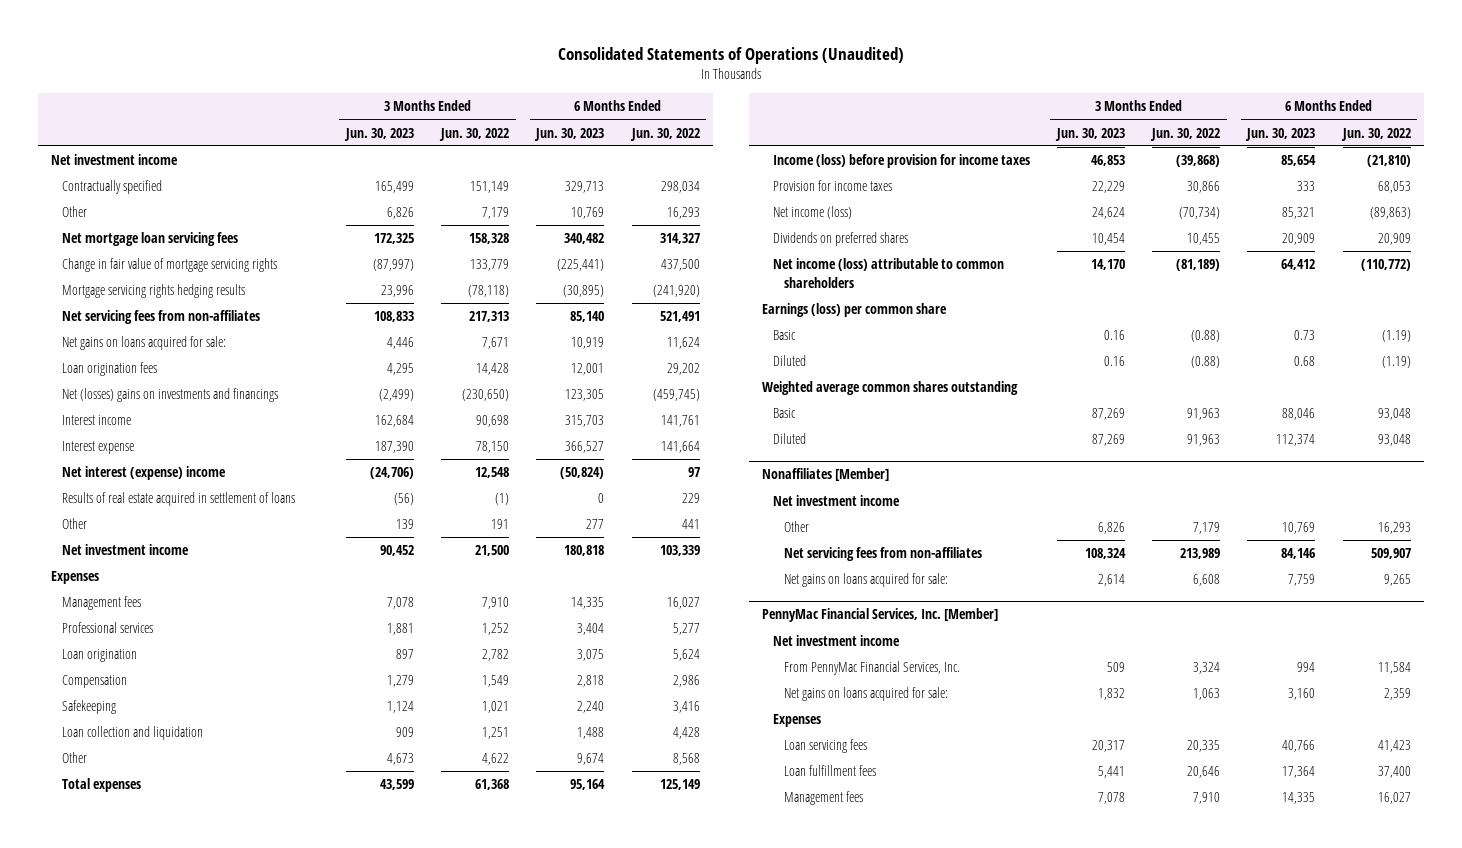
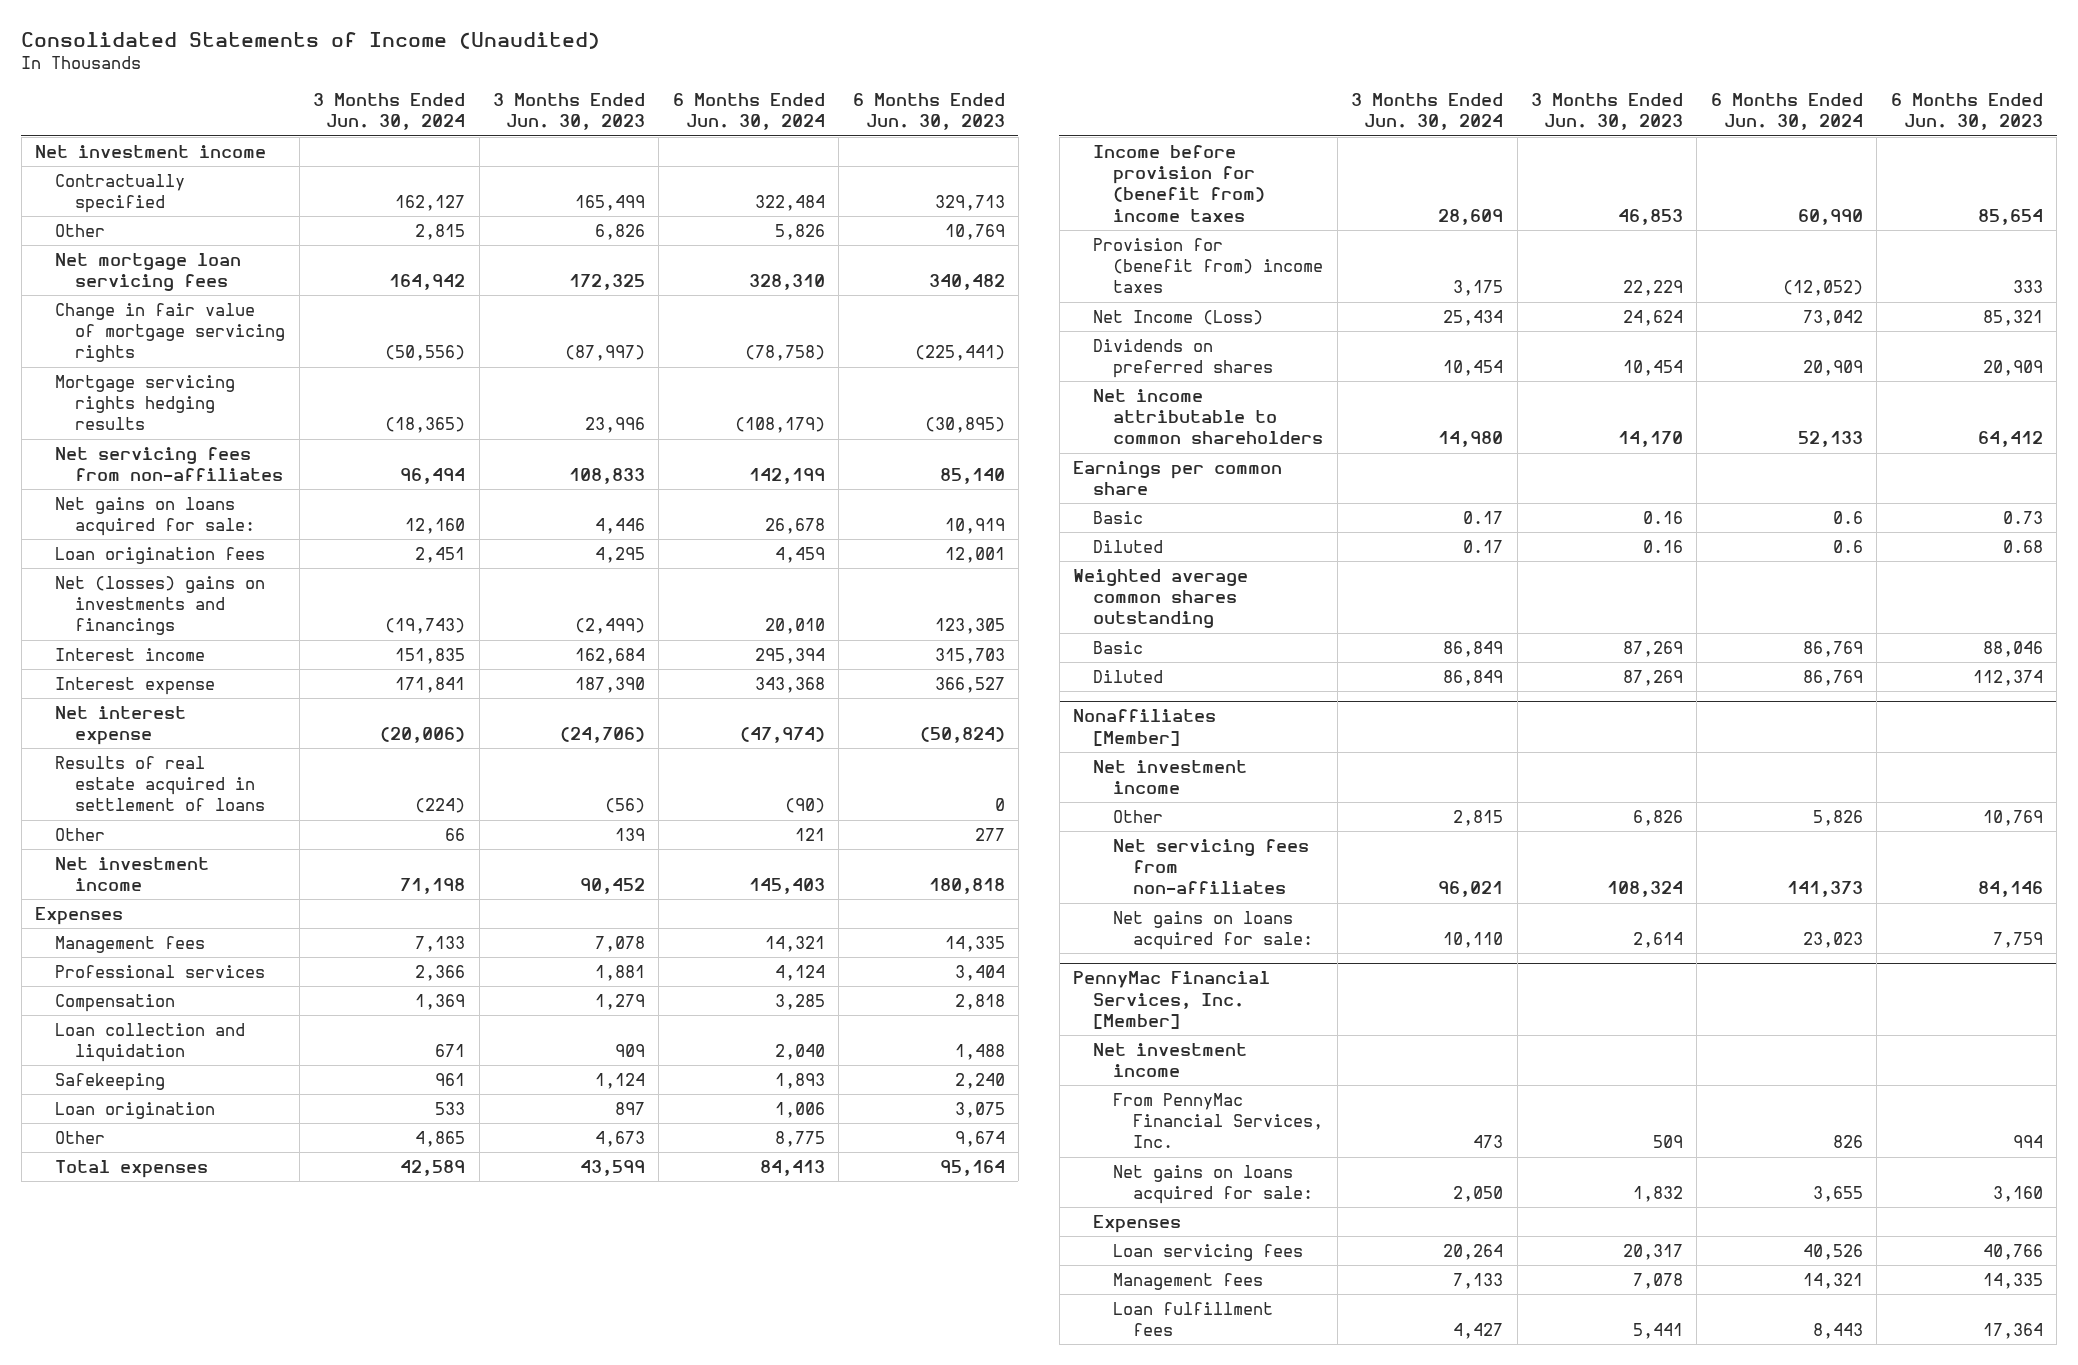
[557,46,904,64] Consolidated Statements of Operations (Unaudited) -> [21,31,601,49] Consolidated Statements of Income (Unaudited)
[439,127,510,141] Jun. 30, 2022 -> none
[629,127,700,141] Jun. 30, 2022 -> none
none -> [313,93,466,131] 3 Months Ended Jun. 30, 2024
none -> [672,93,825,131] 6 Months Ended Jun. 30, 2024
[62,466,227,481] Net interest (expense) income -> [55,705,187,746] Net interest expense
[62,700,117,715] Safekeeping -> [55,1072,166,1091] Safekeeping
[62,649,138,663] Loan origination -> [55,1101,216,1119] Loan origination
[773,154,1031,169] Income (loss) before provision for income taxes -> [1093,144,1266,222] Income before provision for (benefit from) income taxes
[773,180,893,192] Provision for income taxes -> [1093,237,1324,294] Provision for (benefit from) income taxes
[773,206,853,220] Net income (loss) -> [1093,309,1264,325] Net Income (Loss)
[773,258,1005,288] Net income (loss) attributable to common shareholders -> [1093,388,1324,445] Net income attributable to common shareholders
[762,303,948,318] Earnings (loss) per common share -> [1073,460,1283,496] Earnings per common share
[783,765,876,777] Loan fulfillment fees -> [1113,1301,1274,1337] Loan fulfillment fees

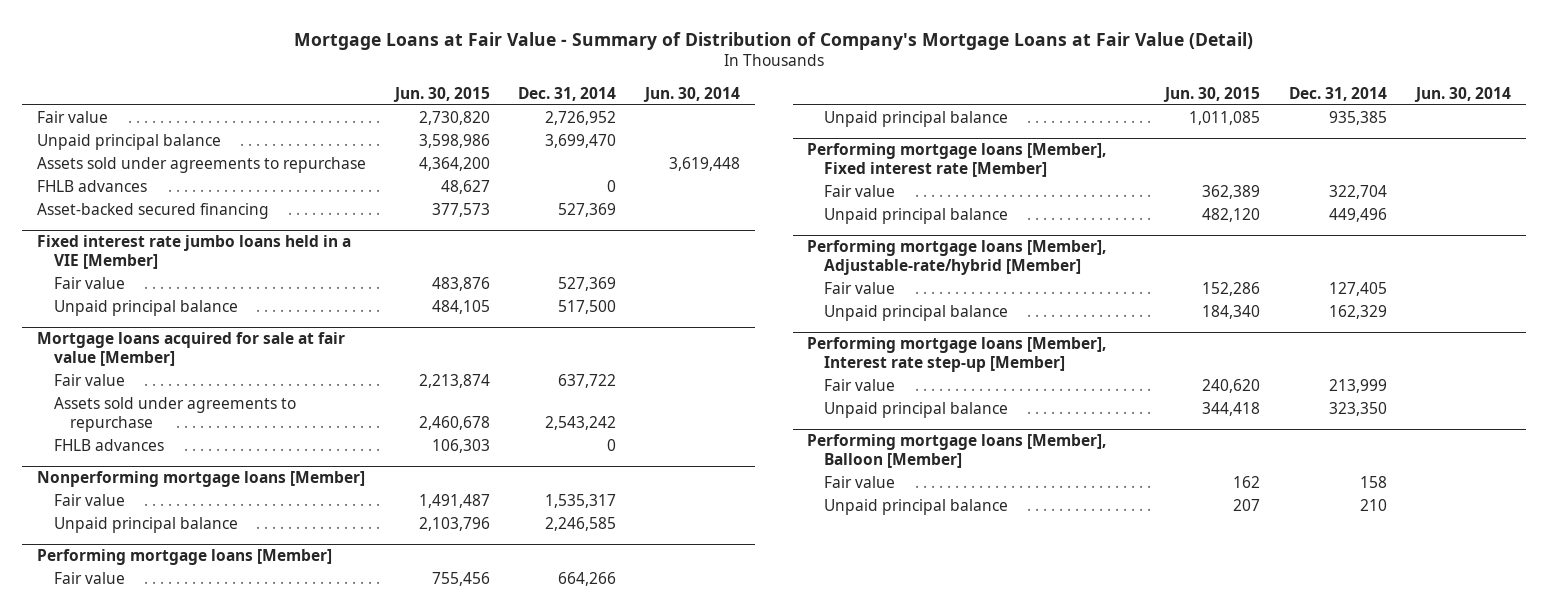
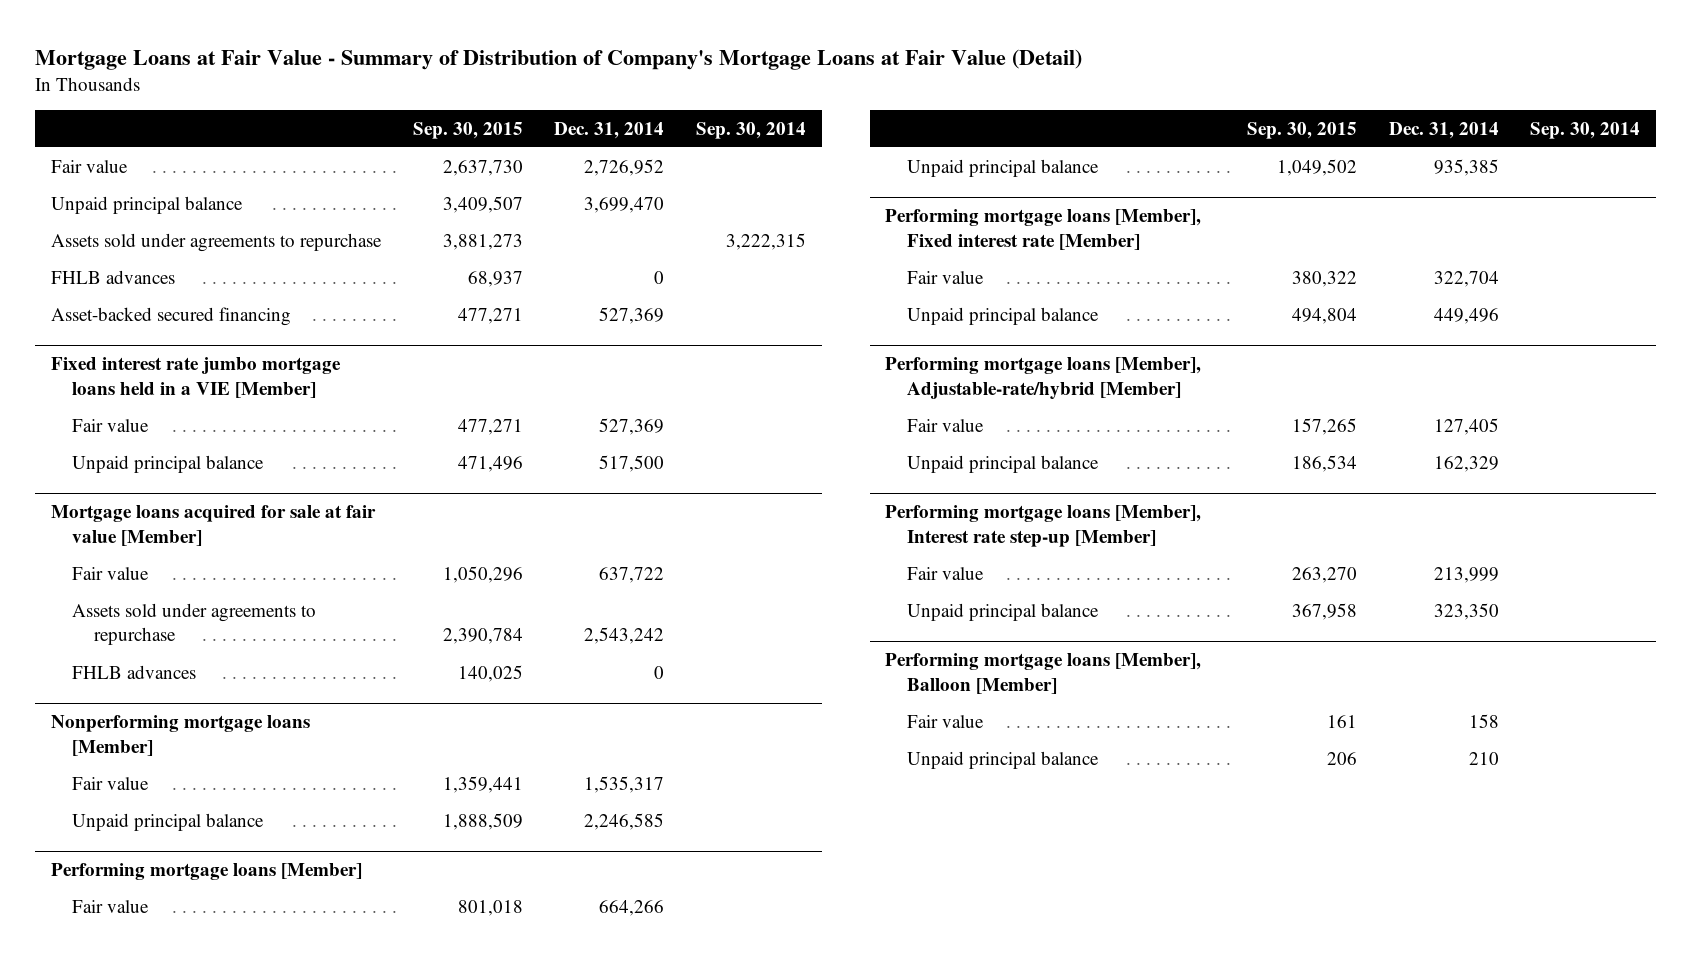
[392,86,490,102] Jun. 30, 2015 -> none
[643,86,741,102] Jun. 30, 2014 -> none
none -> [412,121,523,139] Sep. 30, 2015
none -> [696,121,807,139] Sep. 30, 2014
[36,235,351,270] Fixed interest rate jumbo loans held in a VIE [Member] -> [51,357,342,398] Fixed interest rate jumbo mortgage loans held in a VIE [Member]

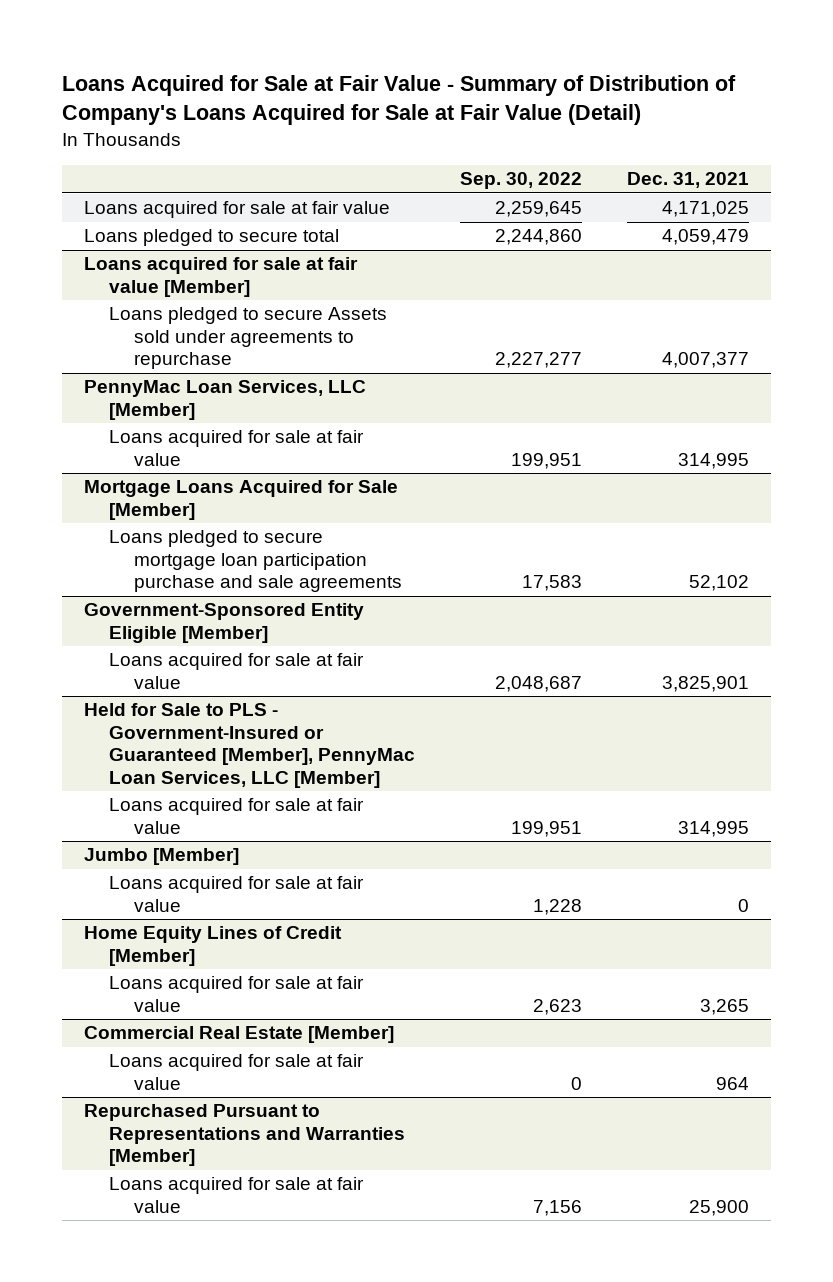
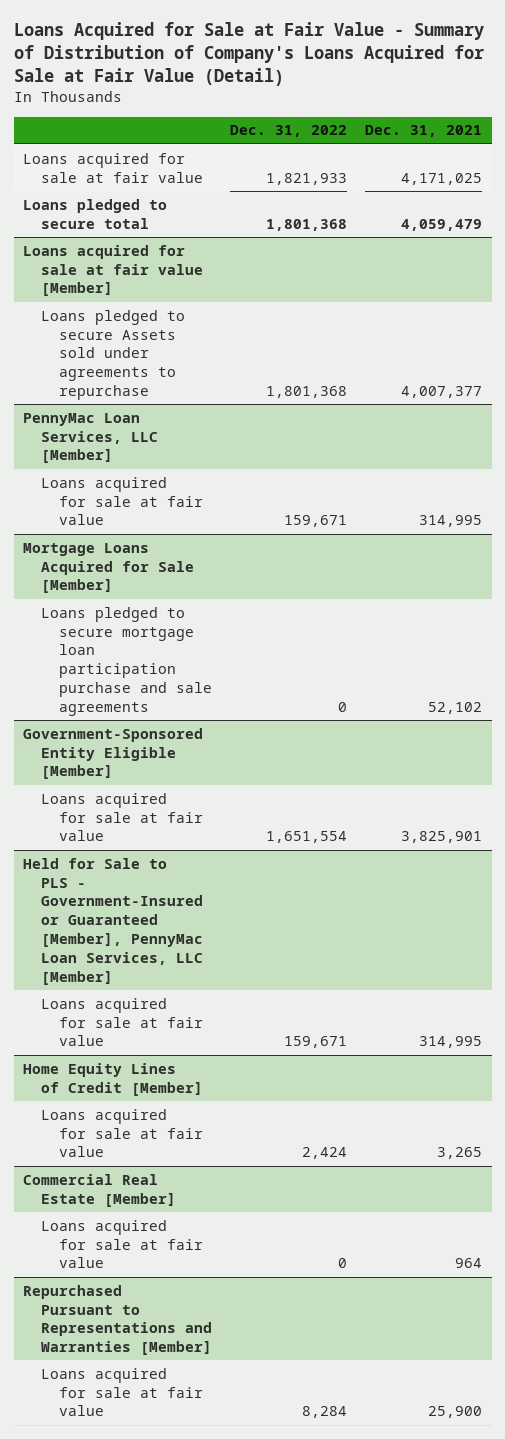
[459,172,582,190] Sep. 30, 2022 -> none
none -> [230,125,348,138] Dec. 31, 2022
[84,848,240,866] Jumbo [Member] -> none
[109,876,365,912] Loans acquired for sale at fair value -> none

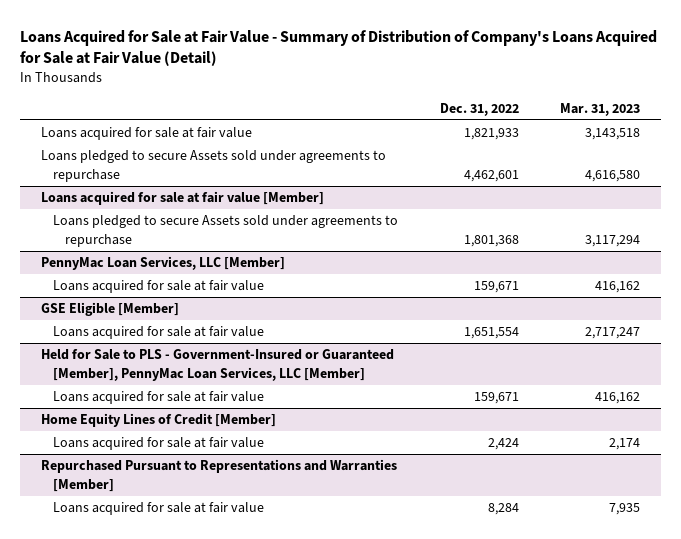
[365,125,483,138] Dec. 31, 2021 -> none
none -> [560,102,641,116] Mar. 31, 2023
[22,198,167,229] Loans pledged to secure total -> none
none -> [40,150,386,182] Loans pledged to secure Assets sold under agreements to repurchase
[22,542,194,594] Mortgage Loans Acquired for Sale [Member] -> none
[40,606,213,716] Loans pledged to secure mortgage loan participation purchase and sale agreements -> none
[22,727,203,780] Government-Sponsored Entity Eligible [Member] -> [40,302,179,317] GSE Eligible [Member]
[22,1173,176,1207] Commercial Real Estate [Member] -> none
[40,1219,204,1269] Loans acquired for sale at fair value -> none

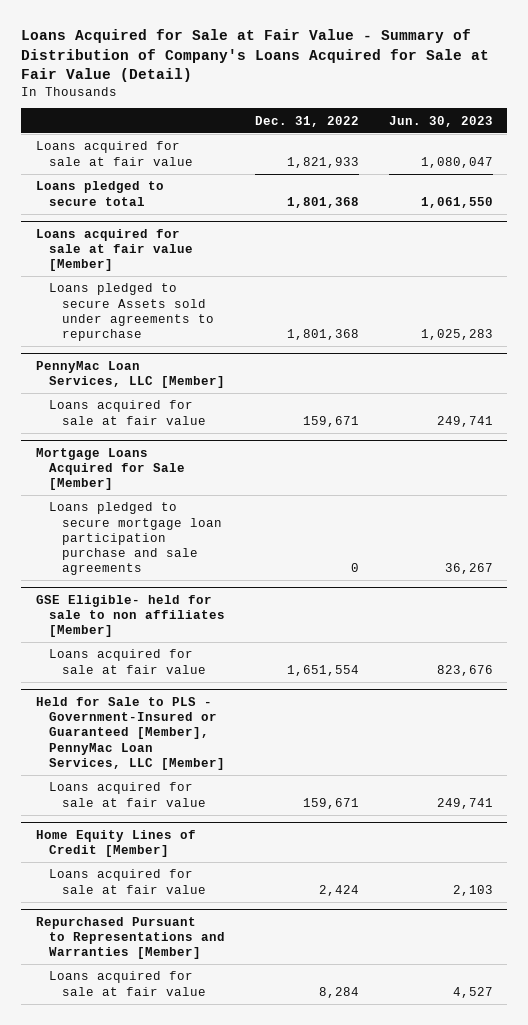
[560,102,641,116] Mar. 31, 2023 -> none
none -> [388,115,493,127] Jun. 30, 2023
[40,150,386,182] Loans pledged to secure Assets sold under agreements to repurchase -> none
none -> [35,181,164,206] Loans pledged to secure total
none -> [35,447,186,491] Mortgage Loans Acquired for Sale [Member]
none -> [49,502,223,576] Loans pledged to secure mortgage loan participation purchase and sale agreements
[40,302,179,317] GSE Eligible [Member] -> [35,594,226,638] GSE Eligible- held for sale to non affiliates [Member]

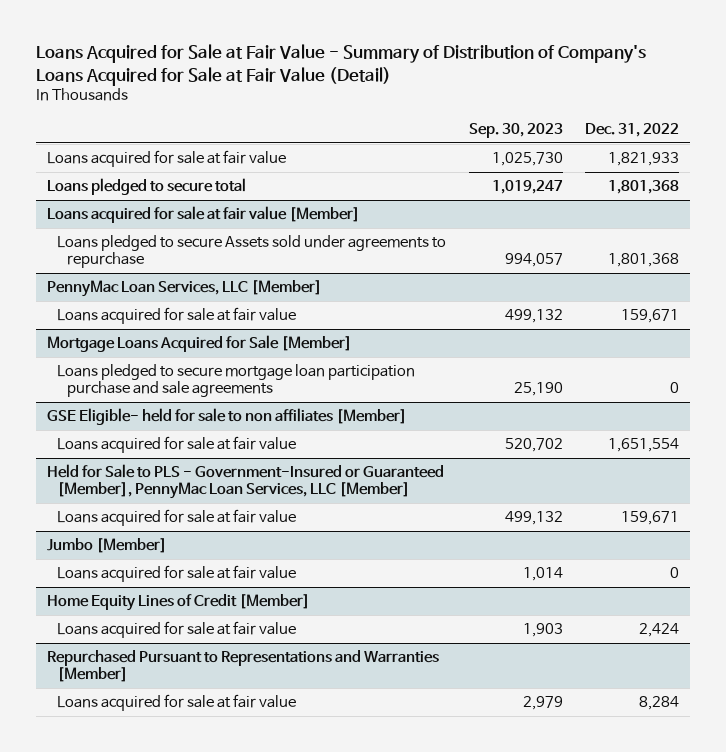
[388,115,493,127] Jun. 30, 2023 -> none
none -> [468,123,563,139] Sep. 30, 2023
none -> [46,538,167,554] Jumbo [Member]
none -> [57,565,297,583] Loans acquired for sale at fair value

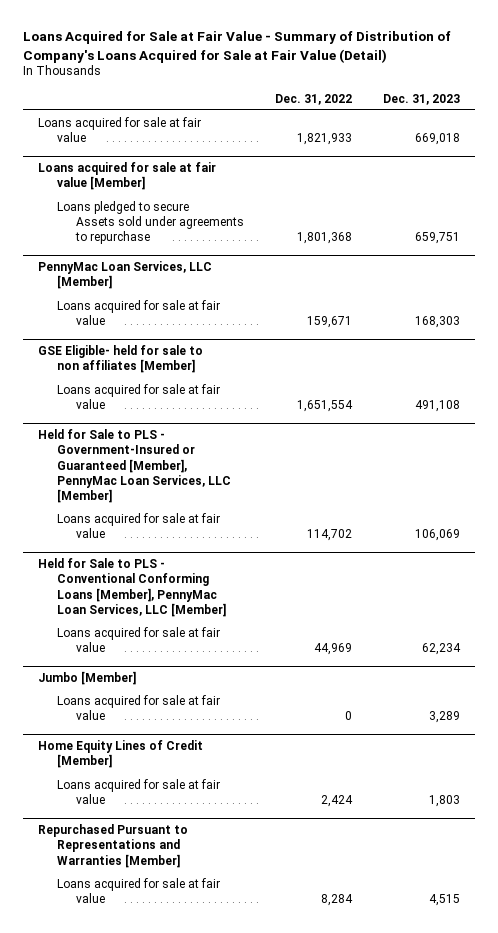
[468,123,563,139] Sep. 30, 2023 -> none
none -> [382,93,460,105] Dec. 31, 2023
[46,178,246,196] Loans pledged to secure total -> none
[46,335,352,353] Mortgage Loans Acquired for Sale [Member] -> none
[57,364,416,398] Loans pledged to secure mortgage loan participation purchase and sale agreements -> none
[621,511,680,526] 159,671 -> [306,528,352,541] 114,702
none -> [38,558,227,617] Held for Sale to PLS - Conventional Conforming Loans [Member], PennyMac Loan Services, LLC [Member]
none -> [57,626,221,652] Loans acquired for sale at fair value

